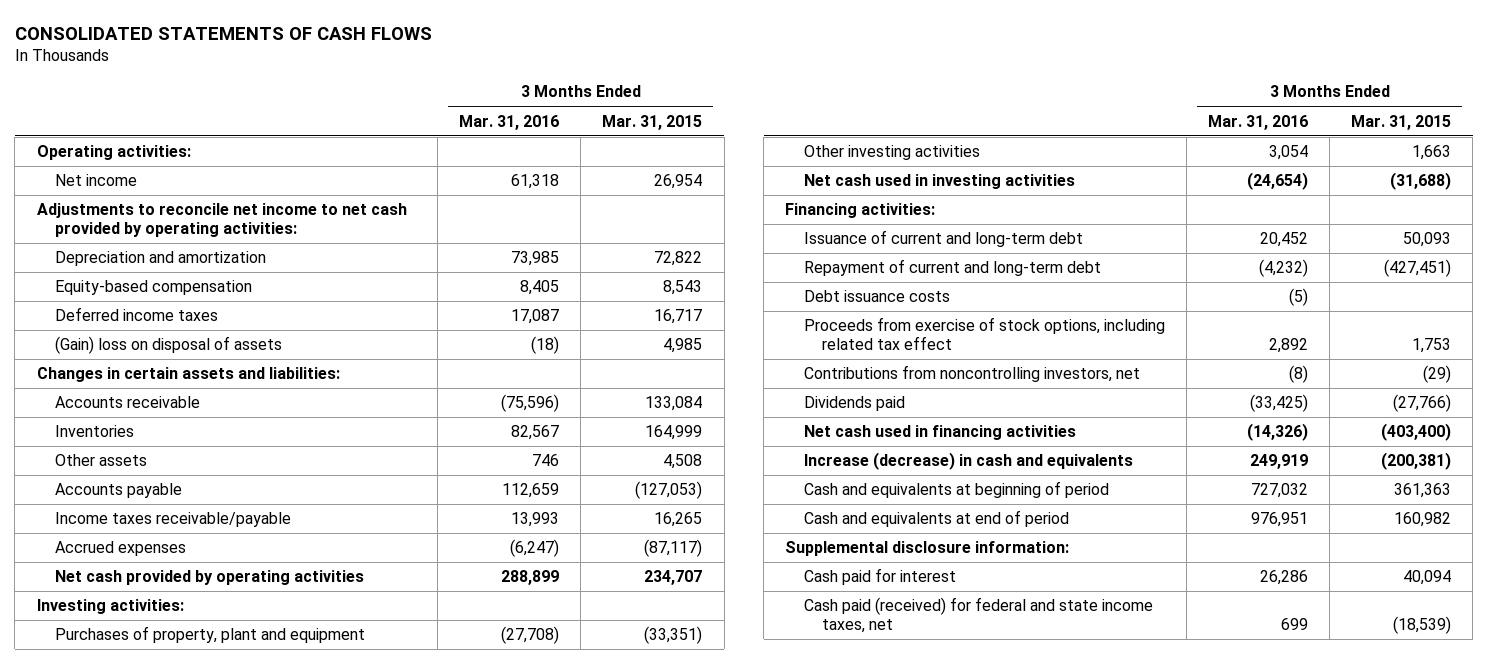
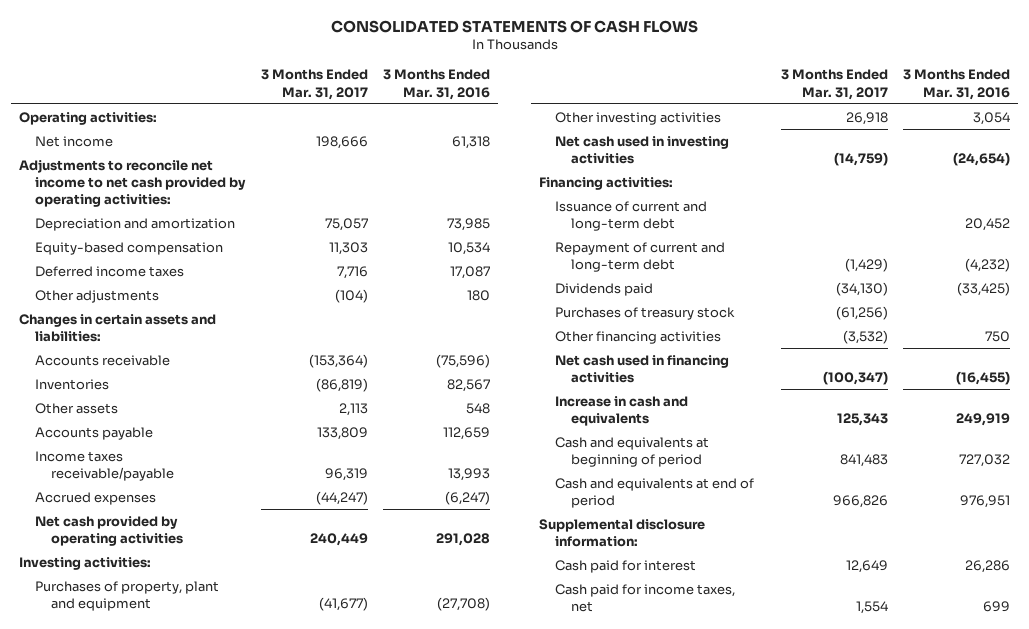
[602,114,703,130] Mar. 31, 2015 -> none
none -> [260,69,368,100] 3 Months Ended Mar. 31, 2017
[520,280,560,296] 8,405 -> [448,241,491,255] 10,534
[55,336,283,355] (Gain) loss on disposal of assets -> none
none -> [34,289,159,303] Other adjustments
[532,454,560,467] 746 -> [466,402,491,414] 548
[501,570,560,586] 288,899 -> [436,533,491,547] 291,028
[803,290,950,303] Debt issuance costs -> none
[803,317,1165,350] Proceeds from exercise of stock options, including related tax effect -> none
[803,365,1140,383] Contributions from noncontrolling investors, net -> none
none -> [555,306,736,320] Purchases of treasury stock
none -> [555,330,722,344] Other financing activities
[1247,423,1309,442] (14,326) -> [956,371,1011,386] (16,455)
[803,452,1133,471] Increase (decrease) in cash and equivalents -> [555,395,689,427] Increase in cash and equivalents
[803,597,1153,633] Cash paid (received) for federal and state income taxes, net -> [555,583,736,613] Cash paid for income taxes, net

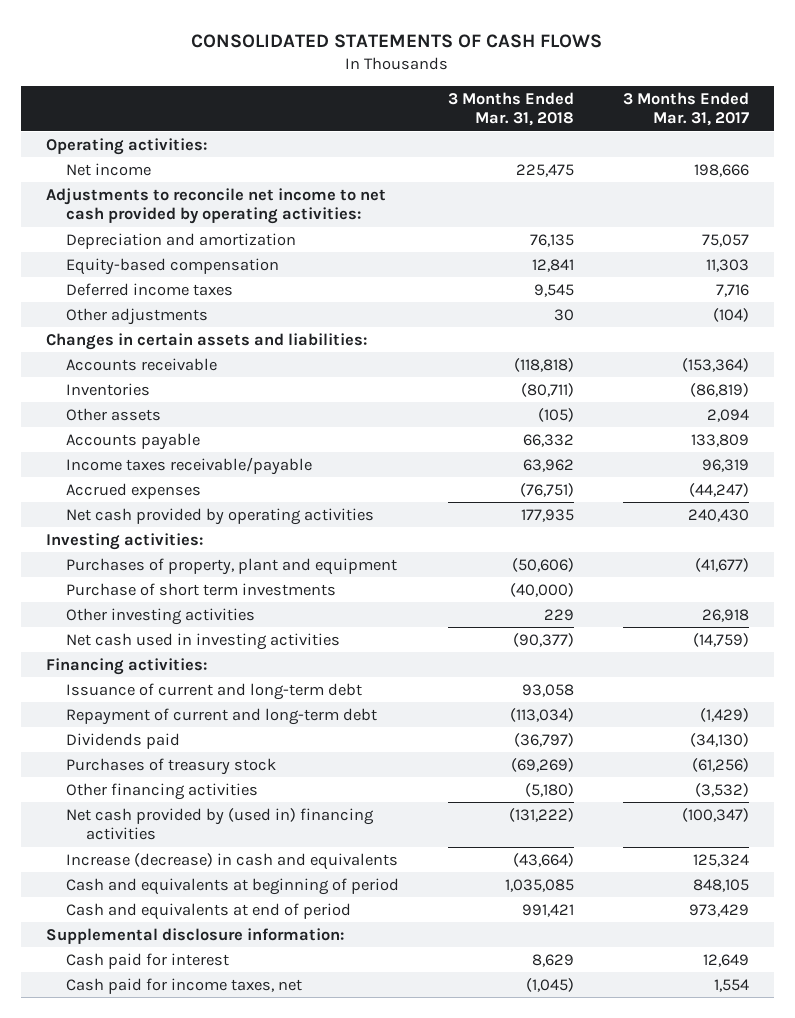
[383,69,491,100] 3 Months Ended Mar. 31, 2016 -> none
none -> [447,91,574,127] 3 Months Ended Mar. 31, 2018
[338,402,368,416] 2,113 -> [707,408,750,422] 2,094
[309,533,368,547] 240,449 -> [688,508,750,522] 240,430
none -> [65,582,336,596] Purchase of short term investments
[555,354,730,384] Net cash used in financing activities -> [65,807,374,841] Net cash provided by (used in) financing activities
[555,395,689,427] Increase in cash and equivalents -> [65,852,398,870] Increase (decrease) in cash and equivalents
[836,413,888,427] 125,343 -> [693,853,750,867] 125,324
[839,454,888,468] 841,483 -> [693,878,750,892] 848,105
[832,495,888,509] 966,826 -> [689,903,750,917] 973,429

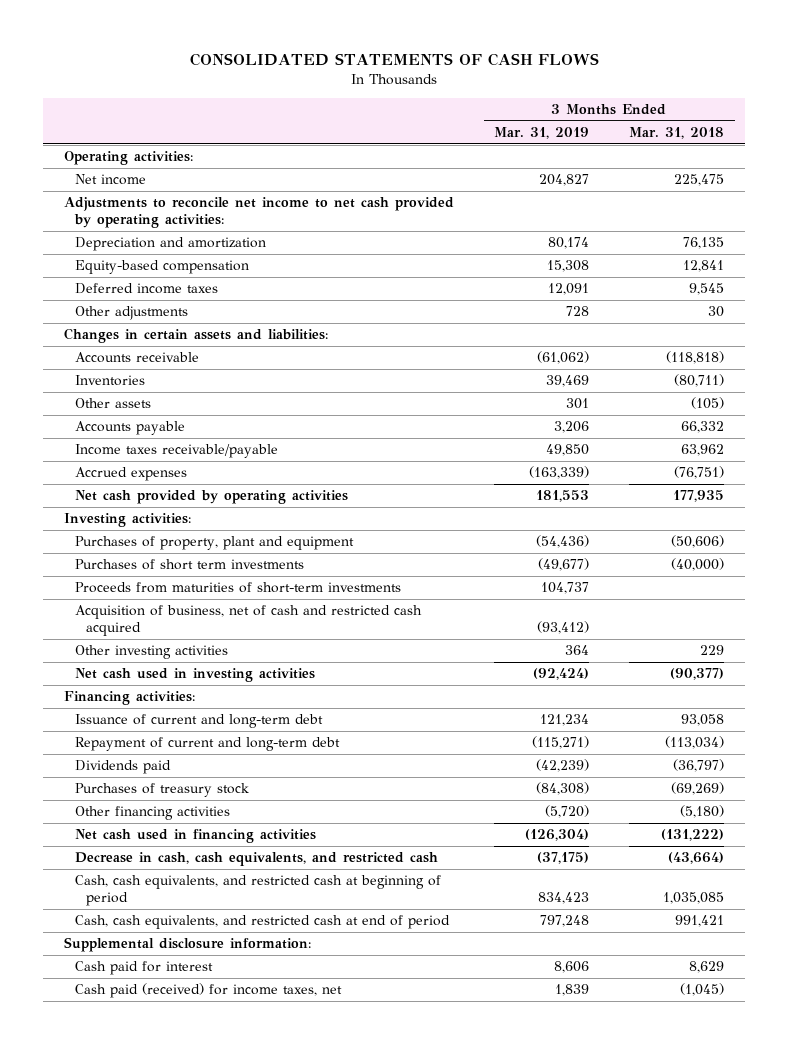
[623,91,750,127] 3 Months Ended Mar. 31, 2017 -> none
none -> [494,126,590,139] Mar. 31, 2019
[65,582,336,596] Purchase of short term investments -> [74,559,304,571] Purchases of short term investments
none -> [74,582,401,594] Proceeds from maturities of short-term investments
none -> [74,605,422,637] Acquisition of business, net of cash and restricted cash acquired
[65,807,374,841] Net cash provided by (used in) financing activities -> [74,829,316,844] Net cash used in financing activities
[65,852,398,870] Increase (decrease) in cash and equivalents -> [74,852,438,867] Decrease in cash, cash equivalents, and restricted cash
[65,877,399,895] Cash and equivalents at beginning of period -> [74,875,441,907] Cash, cash equivalents, and restricted cash at beginning of period
[65,902,351,920] Cash and equivalents at end of period -> [74,915,450,930] Cash, cash equivalents, and restricted cash at end of period
[65,977,302,994] Cash paid for income taxes, net -> [74,983,342,999] Cash paid (received) for income taxes, net

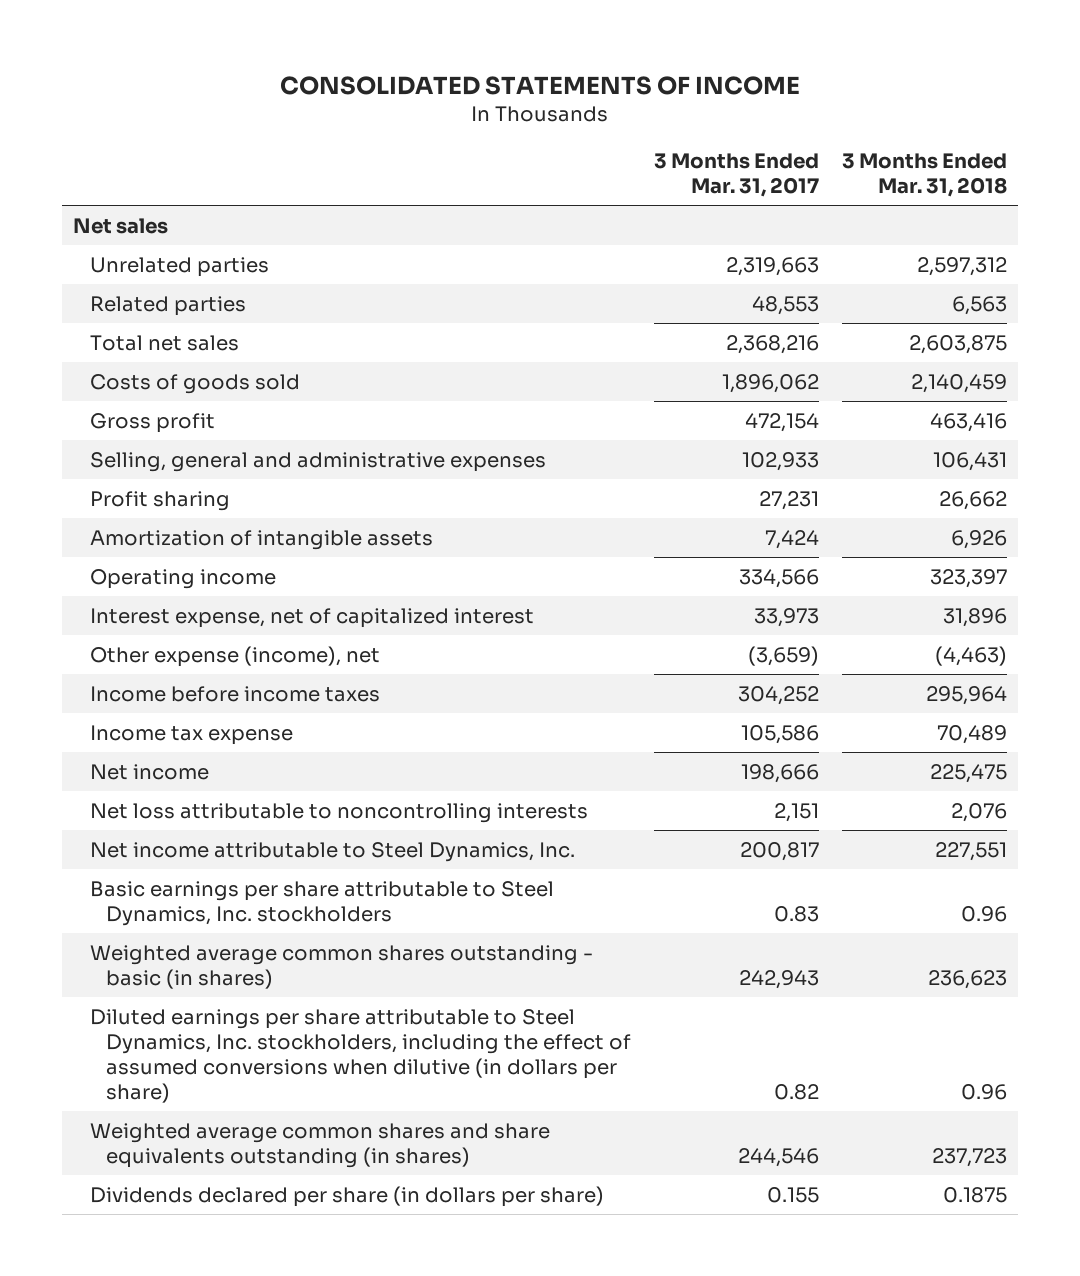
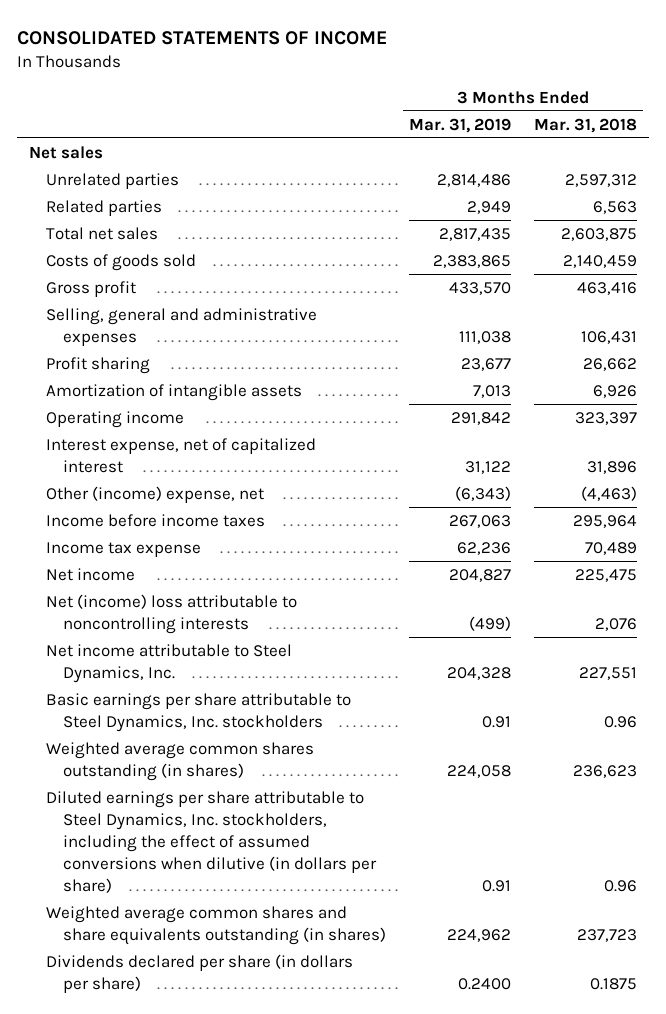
[654,153,820,198] 3 Months Ended Mar. 31, 2017 -> none
none -> [409,117,512,133] Mar. 31, 2019
[89,645,380,667] Other expense (income), net -> [45,485,264,503] Other (income) expense, net
[89,802,588,823] Net loss attributable to noncontrolling interests -> [45,593,297,634] Net (income) loss attributable to noncontrolling interests
[89,944,593,989] Weighted average common shares outstanding - basic (in shares) -> [45,741,314,781] Weighted average common shares outstanding (in shares)

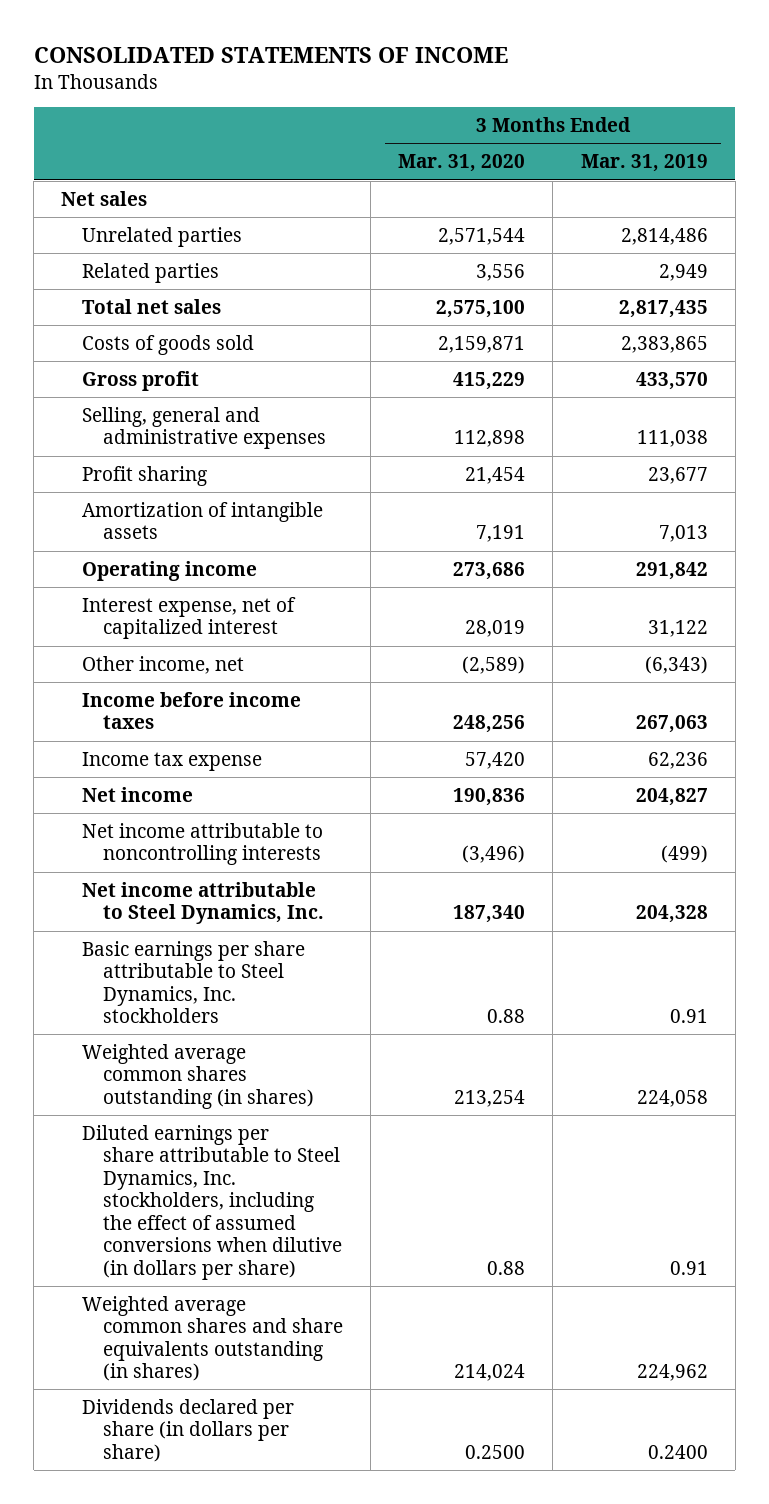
[534,117,638,133] Mar. 31, 2018 -> none
none -> [398,154,526,173] Mar. 31, 2020
[45,485,264,503] Other (income) expense, net -> [82,655,245,674] Other income, net
[45,593,297,634] Net (income) loss attributable to noncontrolling interests -> [82,822,324,866] Net income attributable to noncontrolling interests

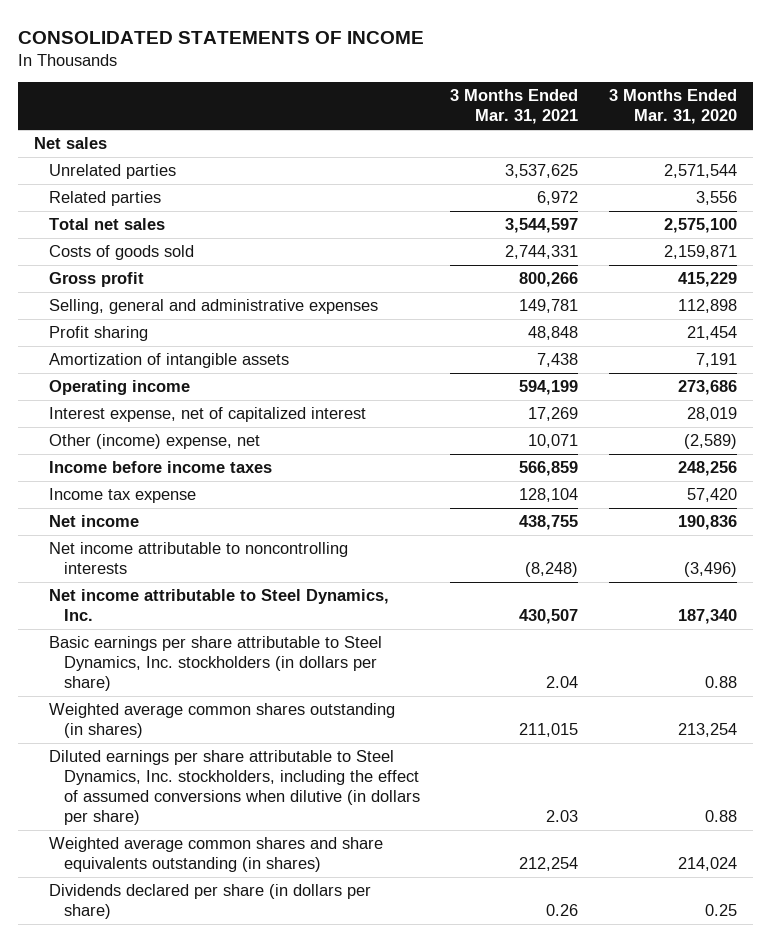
[580,154,708,173] Mar. 31, 2019 -> none
none -> [450,89,579,125] 3 Months Ended Mar. 31, 2021
[82,655,245,674] Other income, net -> [48,434,260,450] Other (income) expense, net
[82,940,306,1024] Basic earnings per share attributable to Steel Dynamics, Inc. stockholders -> [48,636,382,692] Basic earnings per share attributable to Steel Dynamics, Inc. stockholders (in dollars per share)
[465,1444,526,1459] 0.2500 -> [705,904,738,917] 0.25

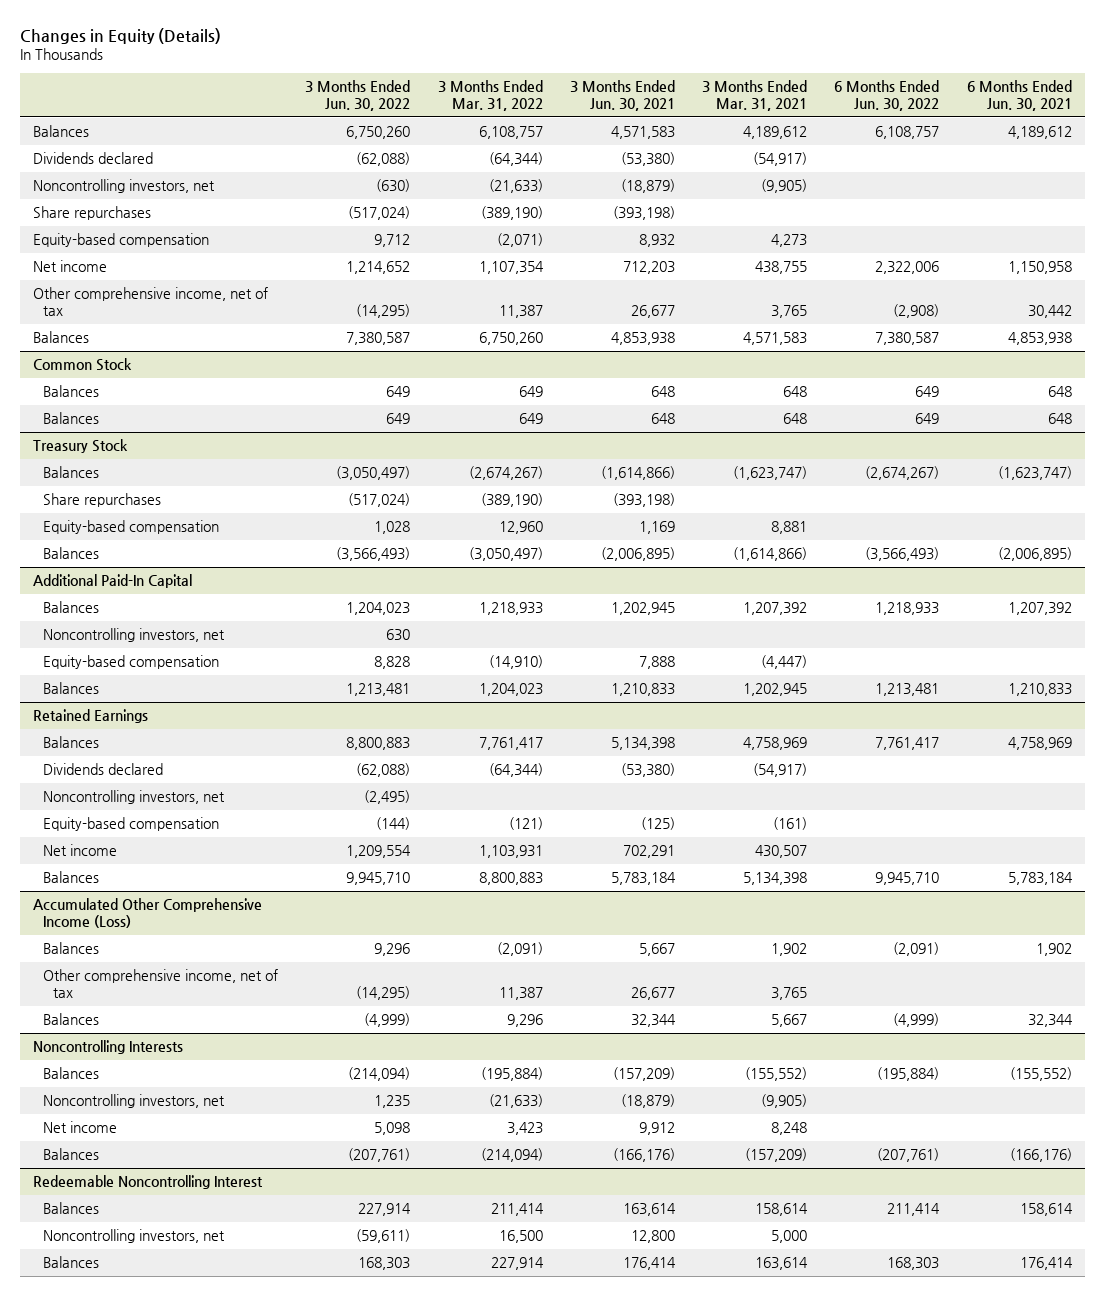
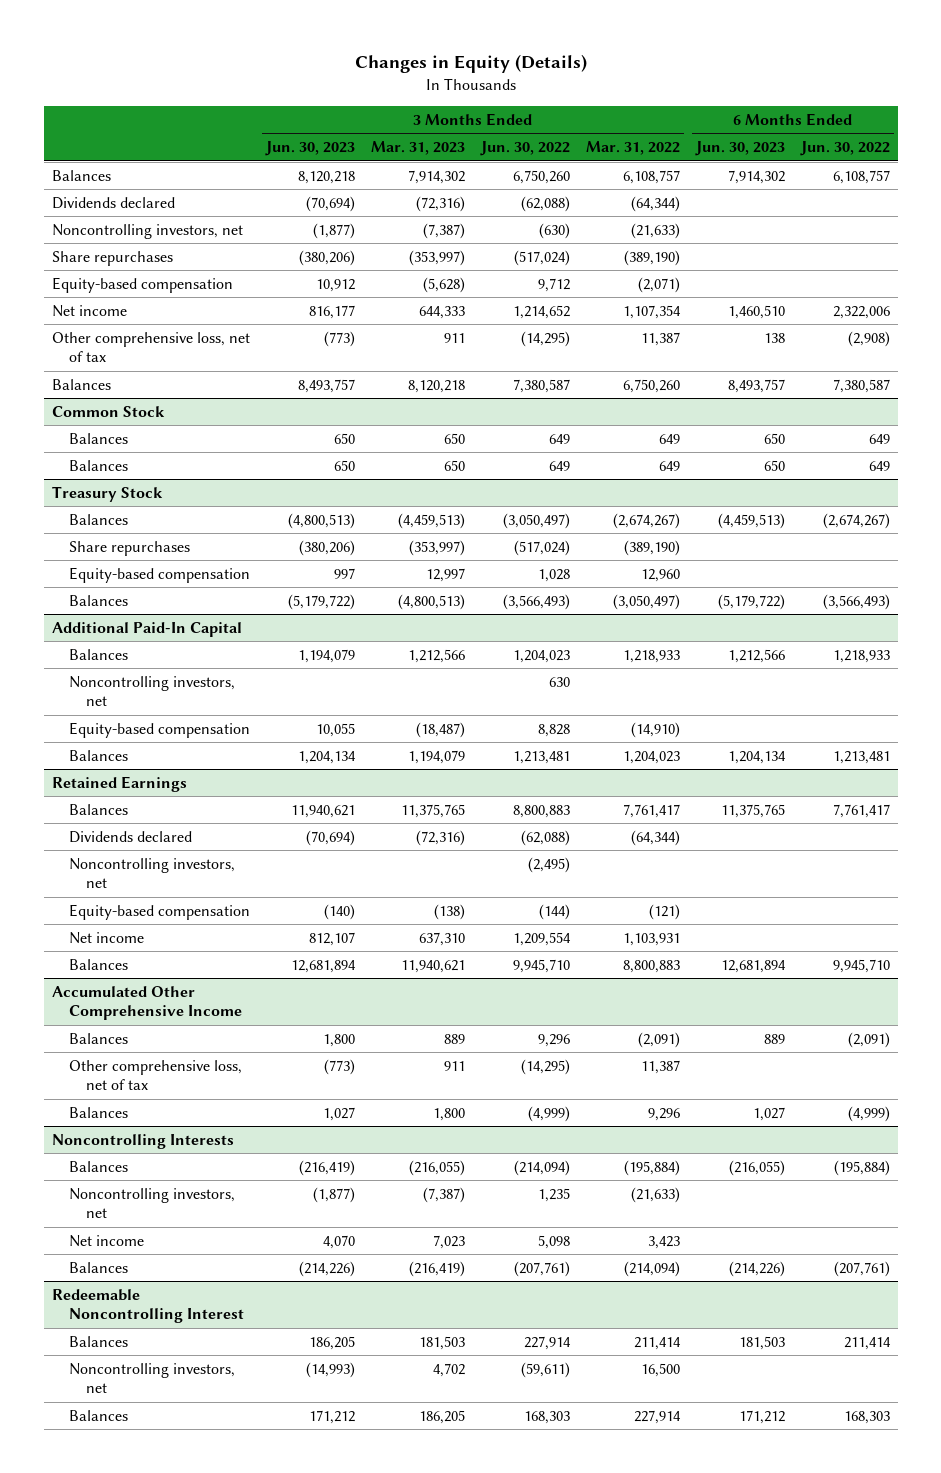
[569,80,675,111] 3 Months Ended Jun. 30, 2021 -> none
[702,80,808,111] 3 Months Ended Mar. 31, 2021 -> none
[966,80,1072,111] 6 Months Ended Jun. 30, 2021 -> none
none -> [265,141,356,157] Jun. 30, 2023
none -> [370,141,465,156] Mar. 31, 2023
none -> [694,141,785,157] Jun. 30, 2023
[33,287,269,316] Other comprehensive income, net of tax -> [51,331,250,363] Other comprehensive loss, net of tax
[33,898,263,928] Accumulated Other Comprehensive Income (Loss) -> [51,985,243,1021] Accumulated Other Comprehensive Income
[43,969,279,998] Other comprehensive income, net of tax -> [69,1059,243,1091] Other comprehensive loss, net of tax

